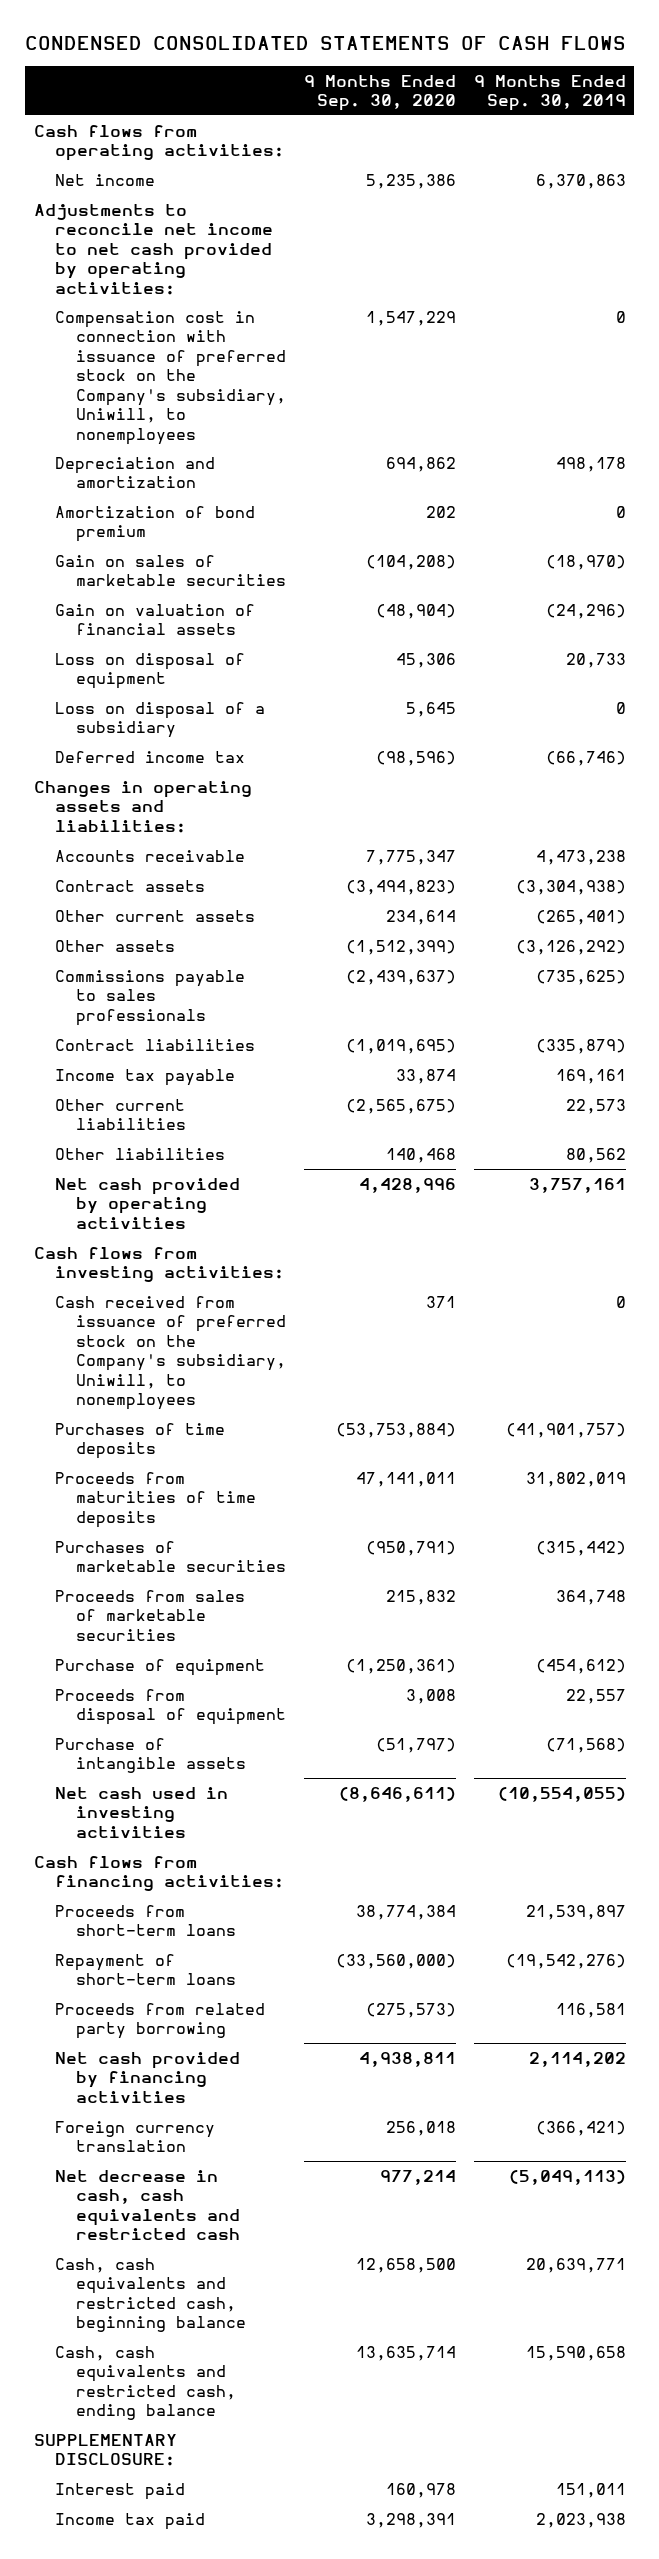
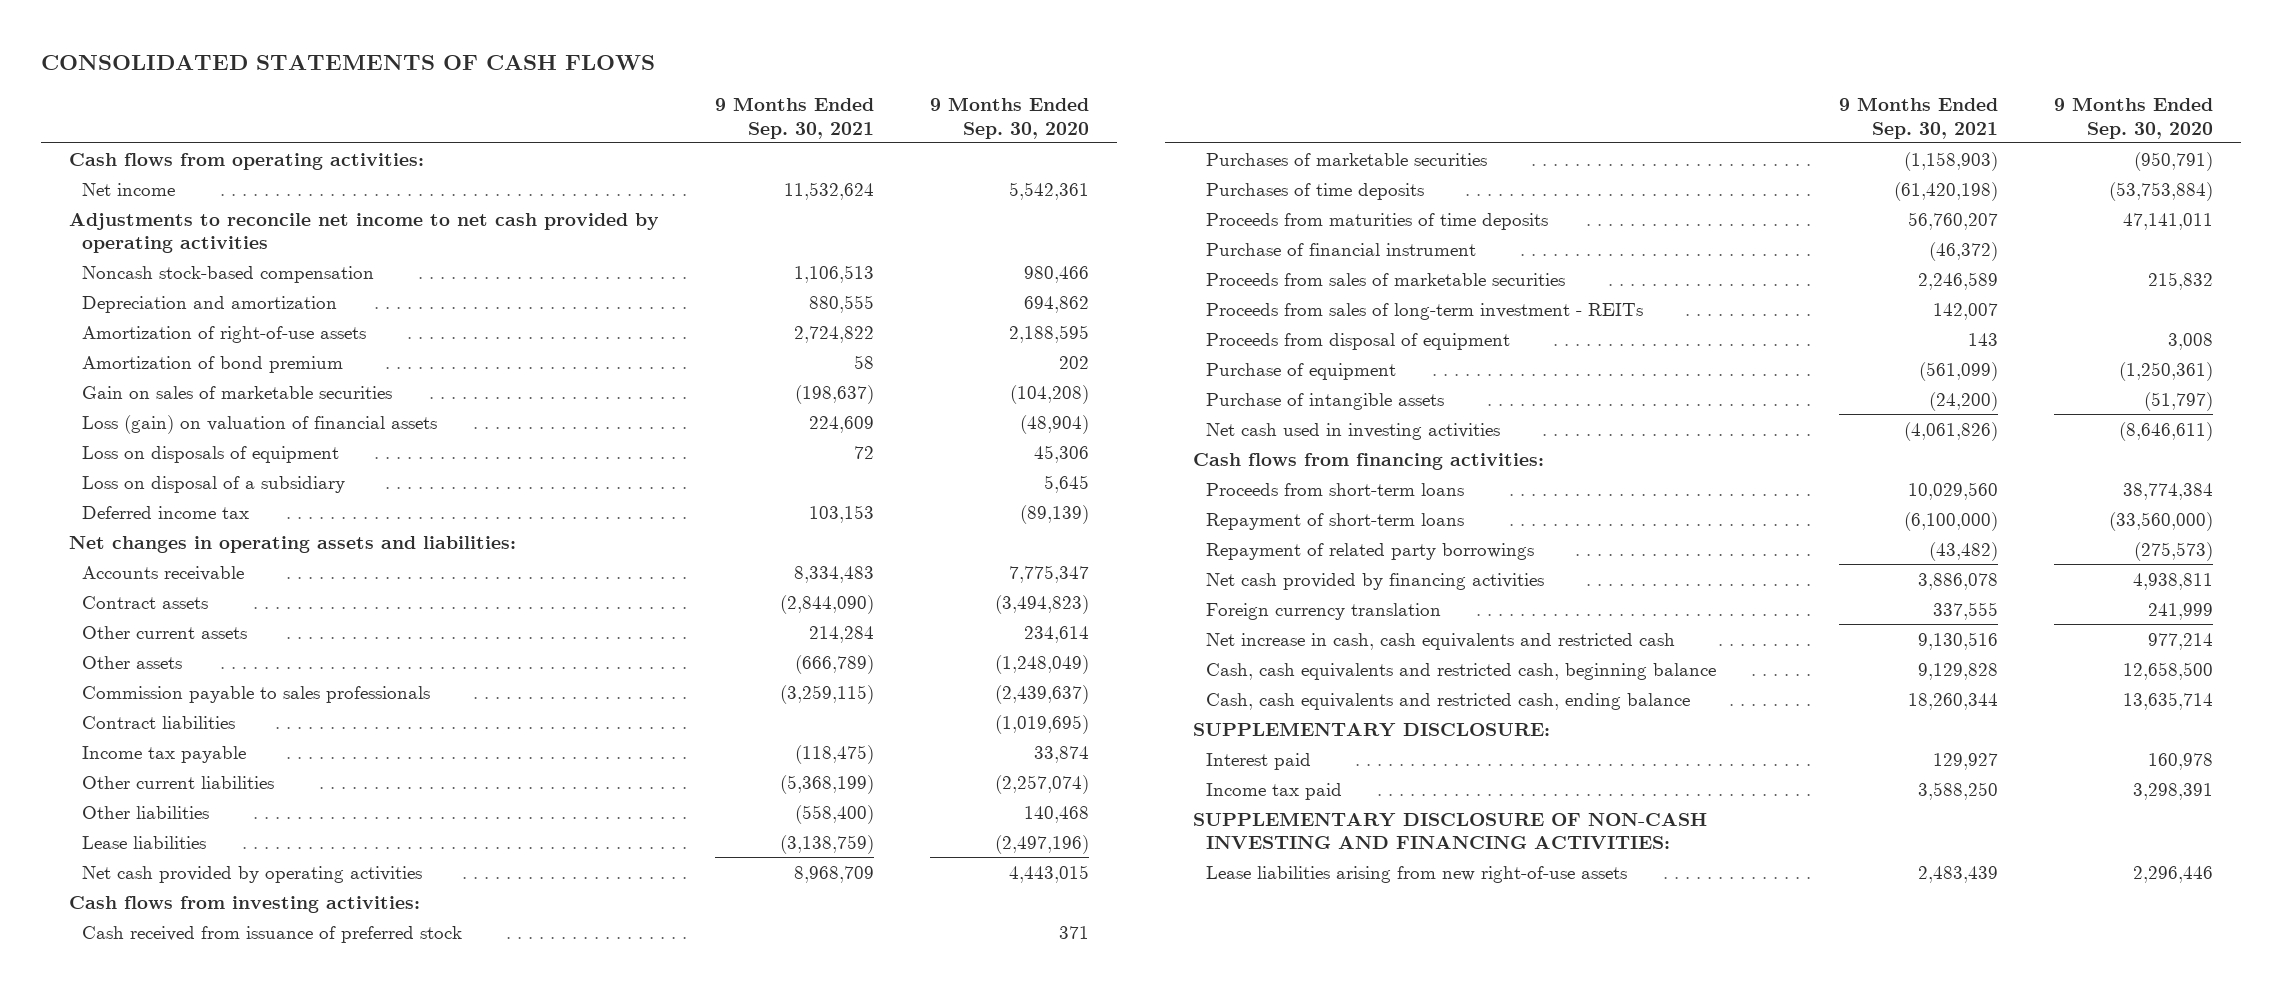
[24,35,626,50] CONDENSED CONSOLIDATED STATEMENTS OF CASH FLOWS -> [40,55,655,71] CONSOLIDATED STATEMENTS OF CASH FLOWS
[473,74,626,112] 9 Months Ended Sep. 30, 2019 -> none
none -> [714,97,874,139] 9 Months Ended Sep. 30, 2021
[54,310,287,445] Compensation cost in connection with issuance of preferred stock on the Company's subsidiary, Uniwill, to nonemployees -> none
[365,173,456,189] 5,235,386 -> [1008,181,1089,200] 5,542,361
[33,203,273,295] Adjustments to reconcile net income to net cash provided by operating activities: -> [68,212,659,254] Adjustments to reconcile net income to net cash provided by operating activities
none -> [82,265,375,283] Noncash stock-based compensation
none -> [82,325,367,343] Amortization of right-of-use assets
[54,603,255,636] Gain on valuation of financial assets -> [82,414,438,434] Loss (gain) on valuation of financial assets
[54,652,245,690] Loss on disposal of equipment -> [82,445,340,463] Loss on disposals of equipment
[375,750,456,766] (98,596) -> [1019,504,1089,524] (89,139)
[33,780,252,833] Changes in operating assets and liabilities: -> [68,535,516,553] Net changes in operating assets and liabilities:
[345,939,456,955] (1,512,399) -> [994,654,1089,674] (1,248,049)
[54,969,245,1026] Commissions payable to sales professionals -> [82,685,431,703] Commission payable to sales professionals
[345,1098,456,1114] (2,565,675) -> [994,774,1089,794] (2,257,074)
none -> [82,835,207,849] Lease liabilities
[358,1177,456,1193] 4,428,996 -> [1008,864,1089,883] 4,443,015
[54,1295,287,1411] Cash received from issuance of preferred stock on the Company's subsidiary, Uniwill, to nonemployees -> [82,925,463,943] Cash received from issuance of preferred stock
[54,1540,287,1573] Purchases of marketable securities -> [1206,152,1488,166] Purchases of marketable securities
none -> [1206,242,1477,256] Purchase of financial instrument
none -> [1206,302,1644,320] Proceeds from sales of long-term investment - REITs
[54,1658,265,1676] Purchase of equipment -> [1206,362,1397,380] Purchase of equipment
[54,2002,265,2040] Proceeds from related party borrowing -> [1206,542,1535,560] Repayment of related party borrowings
[385,2120,456,2136] 256,018 -> [2147,602,2213,620] 241,999
[54,2169,241,2241] Net decrease in cash, cash equivalents and restricted cash -> [1206,632,1676,650] Net increase in cash, cash equivalents and restricted cash
none -> [1192,811,1707,850] SUPPLEMENTARY DISCLOSURE OF NON-CASH INVESTING AND FINANCING ACTIVITIES:
none -> [1206,865,1628,883] Lease liabilities arising from new right-of-use assets

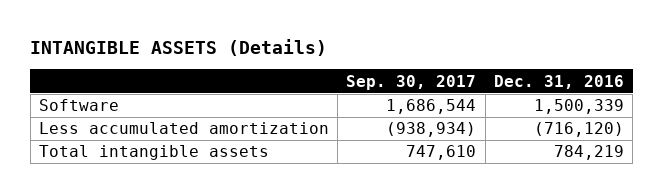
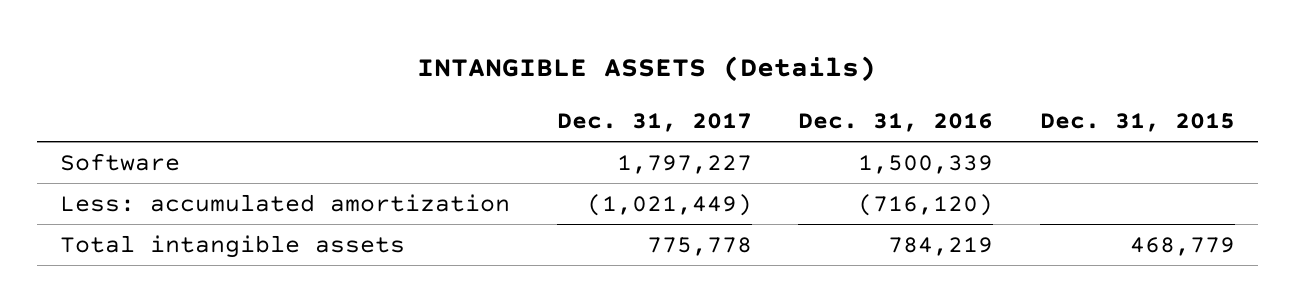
[346,74,477,90] Sep. 30, 2017 -> none
none -> [556,113,752,133] Dec. 31, 2017
none -> [1039,113,1235,133] Dec. 31, 2015
[38,122,329,135] Less accumulated amortization -> [60,193,511,212] Less: accumulated amortization

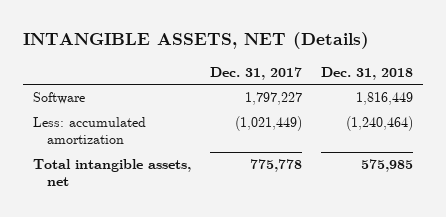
[417,55,877,82] INTANGIBLE ASSETS (Details) -> [22,31,369,49] INTANGIBLE ASSETS, NET (Details)
[798,113,994,133] Dec. 31, 2016 -> none
[1039,113,1235,133] Dec. 31, 2015 -> none
none -> [321,66,414,80] Dec. 31, 2018
[60,234,406,258] Total intangible assets -> [32,159,191,187] Total intangible assets, net

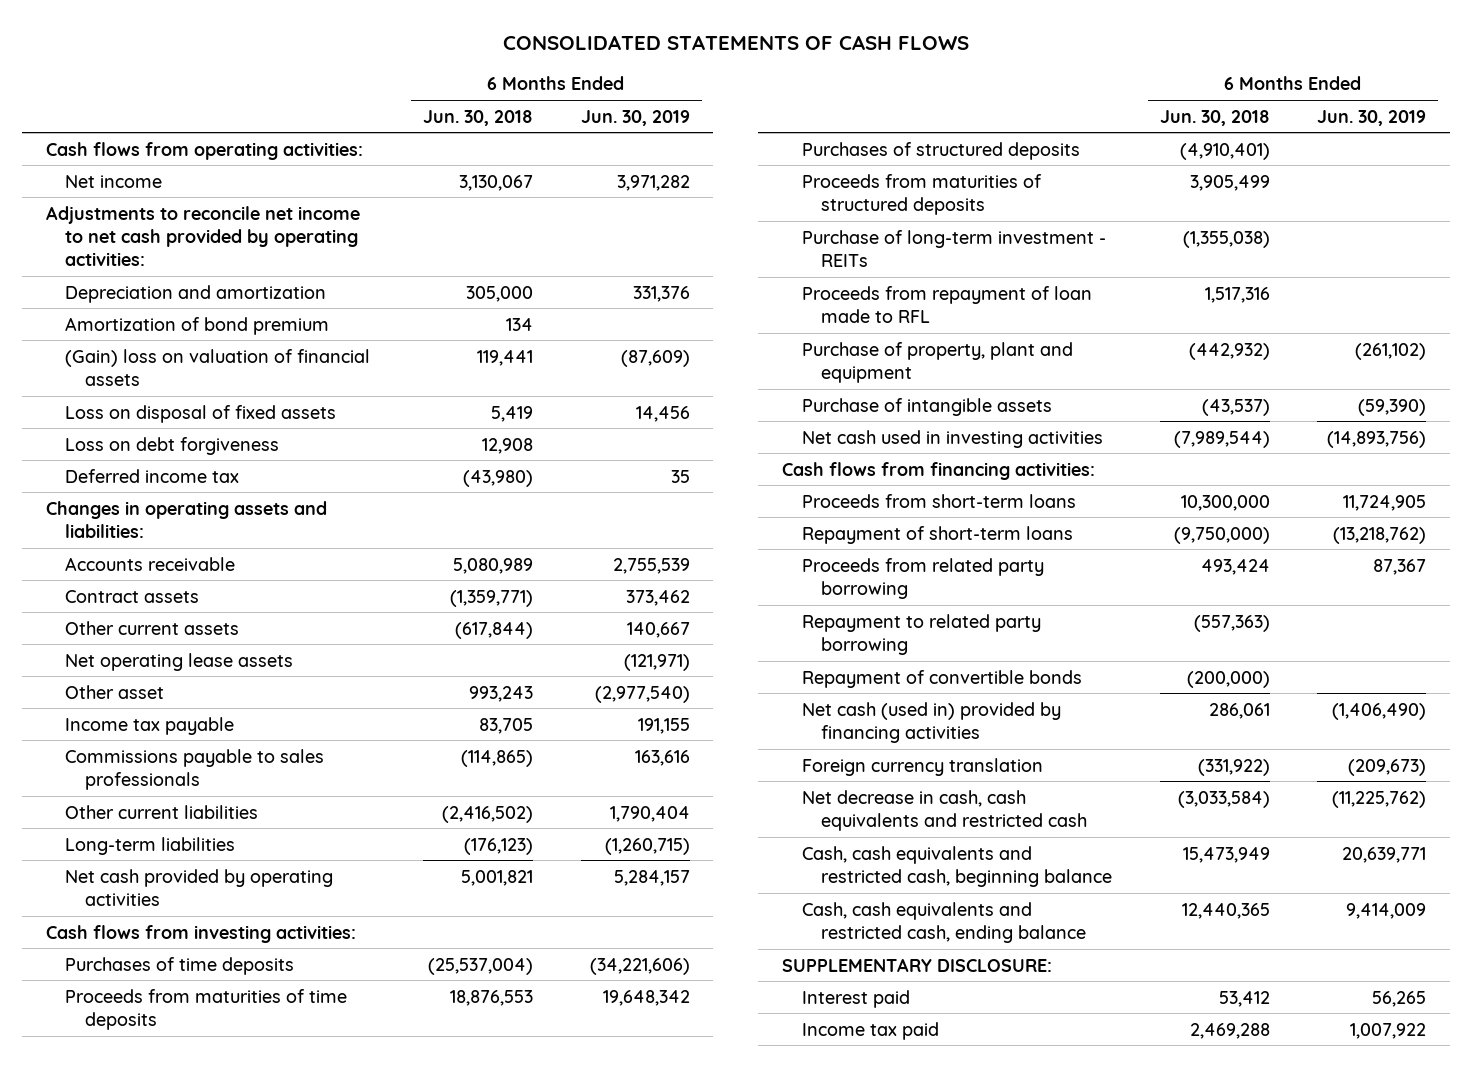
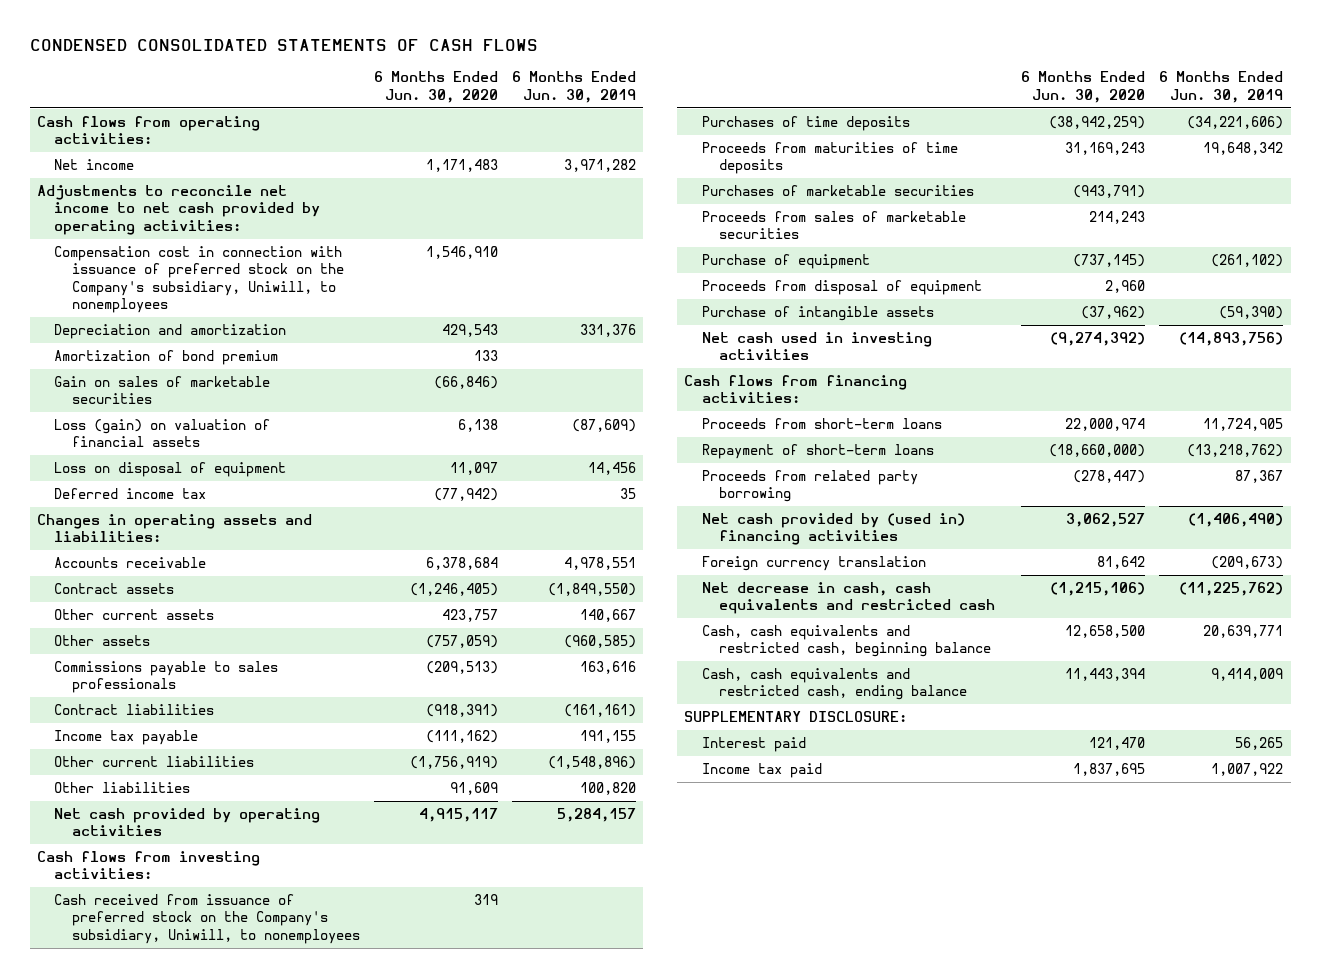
[502,34,969,50] CONSOLIDATED STATEMENTS OF CASH FLOWS -> [29,38,538,51] CONDENSED CONSOLIDATED STATEMENTS OF CASH FLOWS
[423,109,534,126] Jun. 30, 2018 -> none
none -> [373,71,498,103] 6 Months Ended Jun. 30, 2020
none -> [54,246,344,314] Compensation cost in connection with issuance of preferred stock on the Company's subsidiary, Uniwill, to nonemployees
[65,436,280,455] Loss on debt forgiveness -> none
none -> [54,376,271,405] Gain on sales of marketable securities
[65,348,371,386] (Gain) loss on valuation of financial assets -> [54,419,271,448] Loss (gain) on valuation of financial assets
[65,404,337,423] Loss on disposal of fixed assets -> [54,462,287,478] Loss on disposal of equipment
[612,557,690,574] 2,755,539 -> [563,557,636,571] 4,978,551
[625,589,690,606] 373,462 -> [547,583,636,597] (1,849,550)
[65,652,294,671] Net operating lease assets -> none
[65,684,165,699] Other asset -> [54,635,151,647] Other assets
[594,685,690,703] (2,977,540) -> [563,635,636,649] (960,585)
none -> [54,704,215,716] Contract liabilities
[65,716,235,735] Income tax payable -> [54,730,199,746] Income tax payable
[609,805,690,822] 1,790,404 -> [547,756,636,770] (1,548,896)
[65,836,236,855] Long-term liabilities -> [54,782,191,794] Other liabilities
[604,837,690,855] (1,260,715) -> [579,782,636,796] 100,820
none -> [54,894,360,944] Cash received from issuance of preferred stock on the Company's subsidiary, Uniwill, to nonemployees
[801,141,1080,160] Purchases of structured deposits -> none
[801,173,1042,215] Proceeds from maturities of structured deposits -> none
[801,229,1106,267] Purchase of long-term investment - REITs -> none
[801,285,1092,323] Proceeds from repayment of loan made to RFL -> none
none -> [701,185,974,197] Purchases of marketable securities
none -> [701,211,966,240] Proceeds from sales of marketable securities
[801,341,1073,383] Purchase of property, plant and equipment -> [701,254,870,270] Purchase of equipment
none -> [701,280,982,296] Proceeds from disposal of equipment
[801,613,1041,655] Repayment to related party borrowing -> none
[801,669,1082,688] Repayment of convertible bonds -> none
[801,701,1061,743] Net cash (used in) provided by financing activities -> [701,513,965,546] Net cash provided by (used in) financing activities

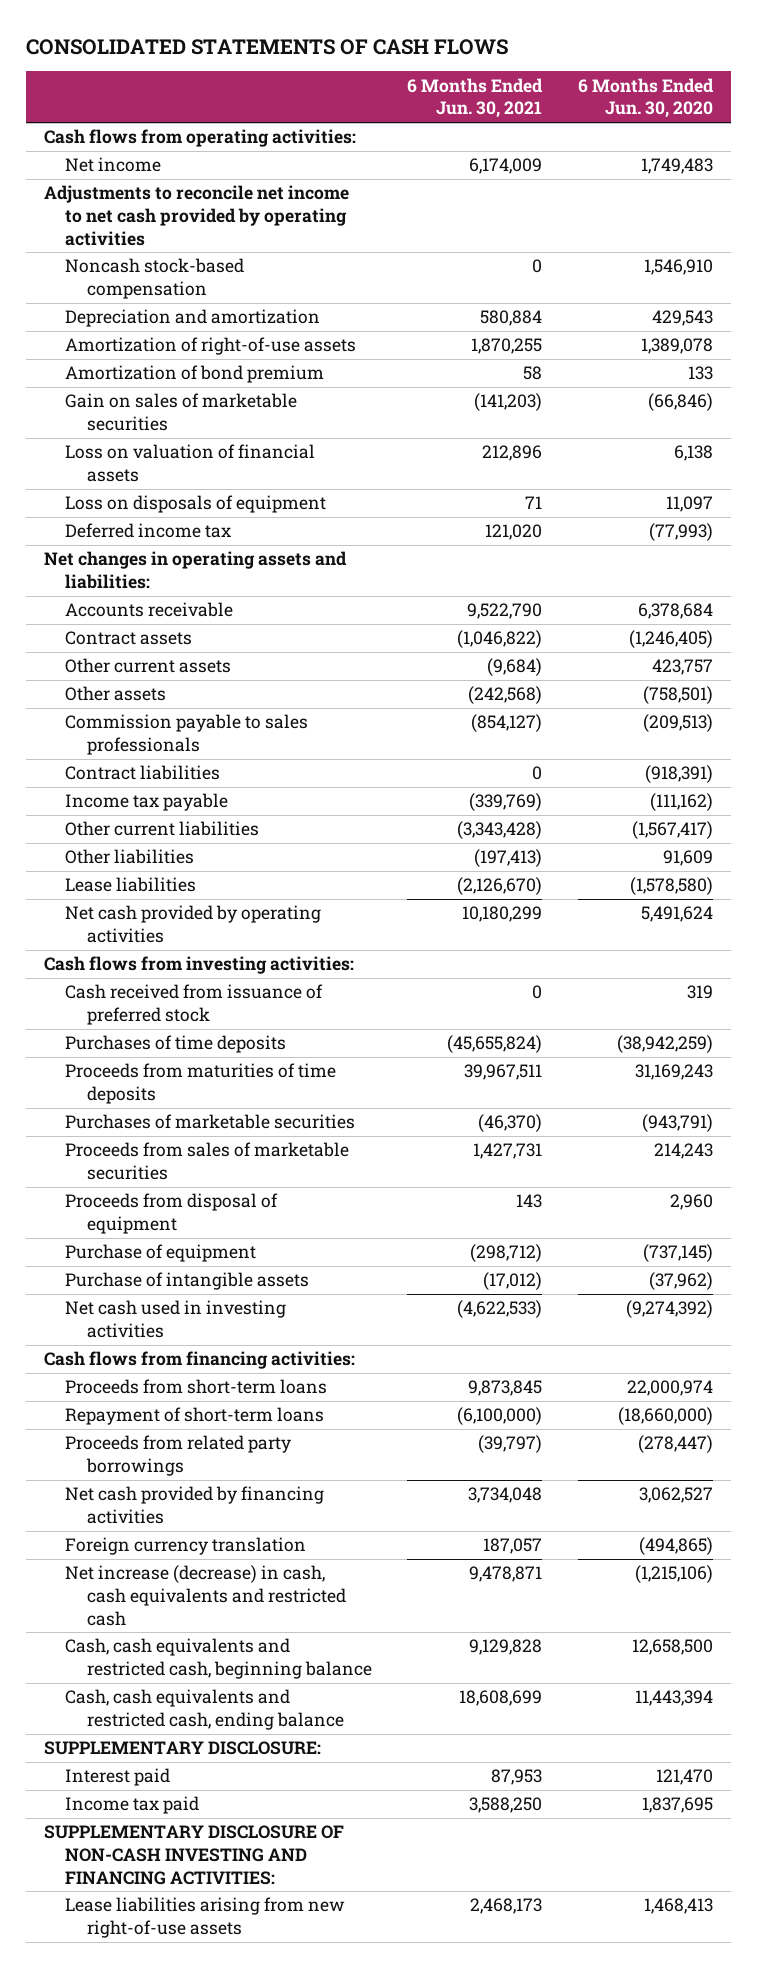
[29,38,538,51] CONDENSED CONSOLIDATED STATEMENTS OF CASH FLOWS -> [26,38,509,55] CONSOLIDATED STATEMENTS OF CASH FLOWS
[511,71,636,103] 6 Months Ended Jun. 30, 2019 -> none
none -> [407,77,544,119] 6 Months Ended Jun. 30, 2021
[425,159,498,173] 1,171,483 -> [640,158,713,175] 1,749,483
[36,185,321,235] Adjustments to reconcile net income to net cash provided by operating activities: -> [43,185,349,246] Adjustments to reconcile net income to net cash provided by operating activities
[54,246,344,314] Compensation cost in connection with issuance of preferred stock on the Company's subsidiary, Uniwill, to nonemployees -> [65,258,245,300] Noncash stock-based compensation
none -> [65,337,357,356] Amortization of right-of-use assets
[54,419,271,448] Loss (gain) on valuation of financial assets -> [65,444,316,483] Loss on valuation of financial assets
[54,462,287,478] Loss on disposal of equipment -> [65,495,327,514] Loss on disposals of equipment
[433,488,498,502] (77,942) -> [648,523,713,542] (77,993)
[36,514,312,543] Changes in operating assets and liabilities: -> [43,551,347,590] Net changes in operating assets and liabilities:
[425,635,498,649] (757,059) -> [642,686,713,705] (758,501)
[54,661,279,694] Commissions payable to sales professionals -> [65,714,309,756] Commission payable to sales professionals
[409,756,498,770] (1,756,919) -> [631,821,713,840] (1,567,417)
none -> [65,877,197,893] Lease liabilities
[418,808,498,823] 4,915,117 -> [640,906,713,923] 5,491,624
[54,894,360,944] Cash received from issuance of preferred stock on the Company's subsidiary, Uniwill, to nonemployees -> [65,984,324,1026] Cash received from issuance of preferred stock
[701,254,870,270] Purchase of equipment -> [65,1244,257,1263] Purchase of equipment
[701,470,918,503] Proceeds from related party borrowing -> [65,1435,292,1477] Proceeds from related party borrowings
[701,513,965,546] Net cash provided by (used in) financing activities -> [65,1486,325,1525] Net cash provided by financing activities
[1097,556,1146,570] 81,642 -> [638,1537,713,1556] (494,865)
[701,582,996,615] Net decrease in cash, cash equivalents and restricted cash -> [65,1565,346,1626] Net increase (decrease) in cash, cash equivalents and restricted cash
none -> [43,1825,344,1885] SUPPLEMENTARY DISCLOSURE OF NON-CASH INVESTING AND FINANCING ACTIVITIES:
none -> [65,1897,346,1939] Lease liabilities arising from new right-of-use assets

